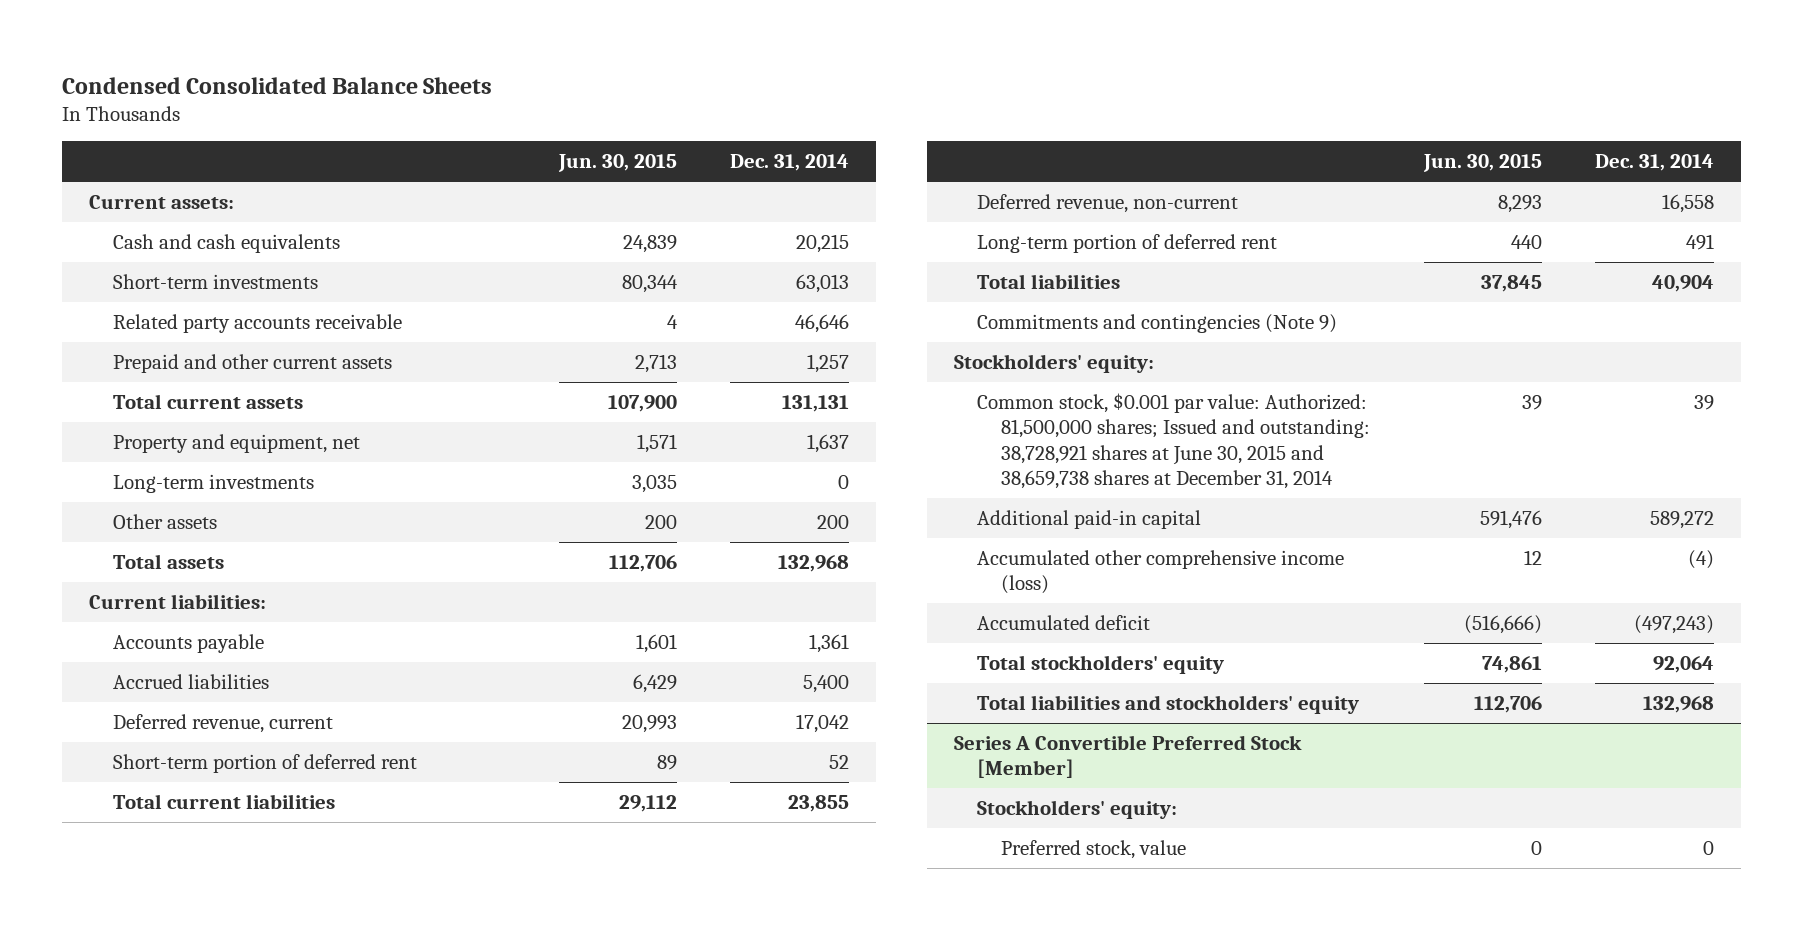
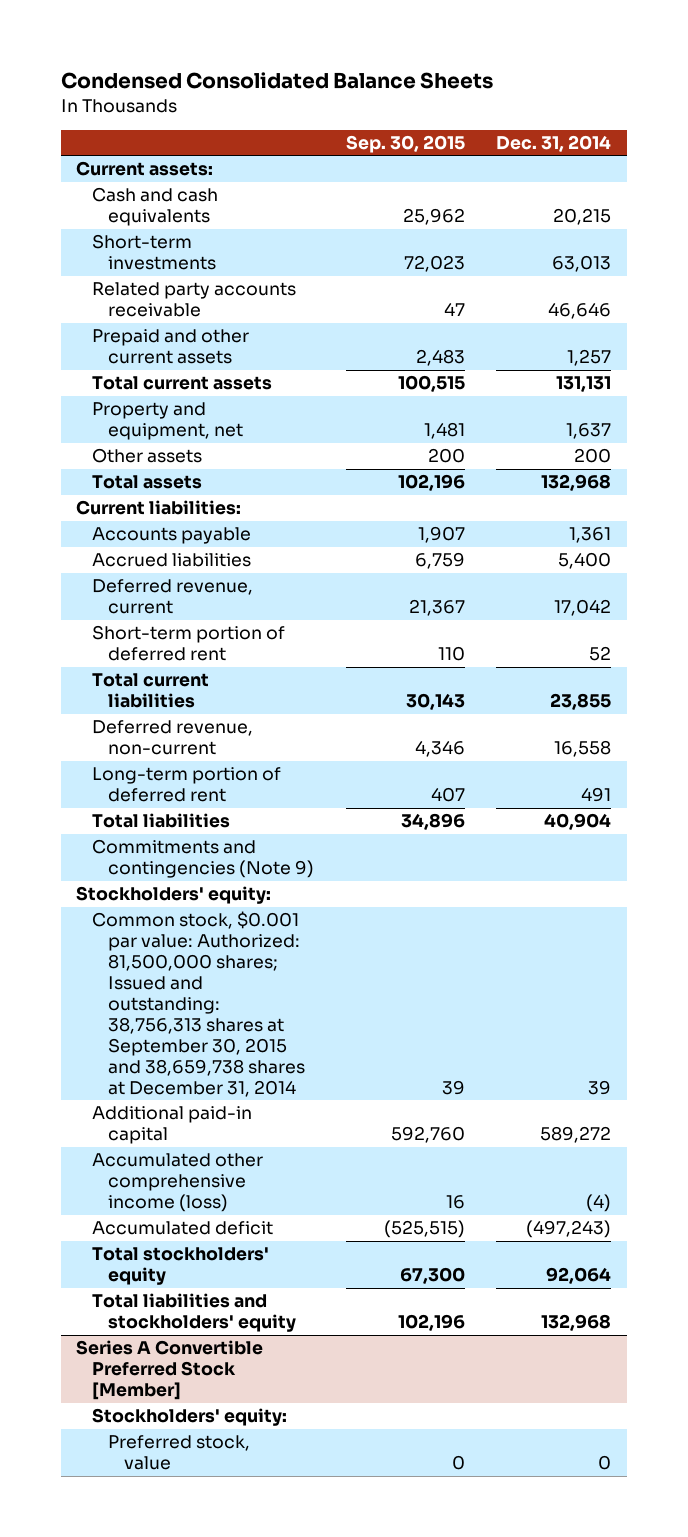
[557,154,677,173] Jun. 30, 2015 -> none
none -> [345,135,465,154] Sep. 30, 2015
[112,473,314,493] Long-term investments -> none
[977,392,1371,489] Common stock, $0.001 par value: Authorized: 81,500,000 shares; Issued and outstanding: 38,728,921 shares at June 30, 2015 and 38,659,738 shares at December 31, 2014 -> [92,911,306,1097] Common stock, $0.001 par value: Authorized: 81,500,000 shares; Issued and outstanding: 38,756,313 shares at September 30, 2015 and 38,659,738 shares at December 31, 2014

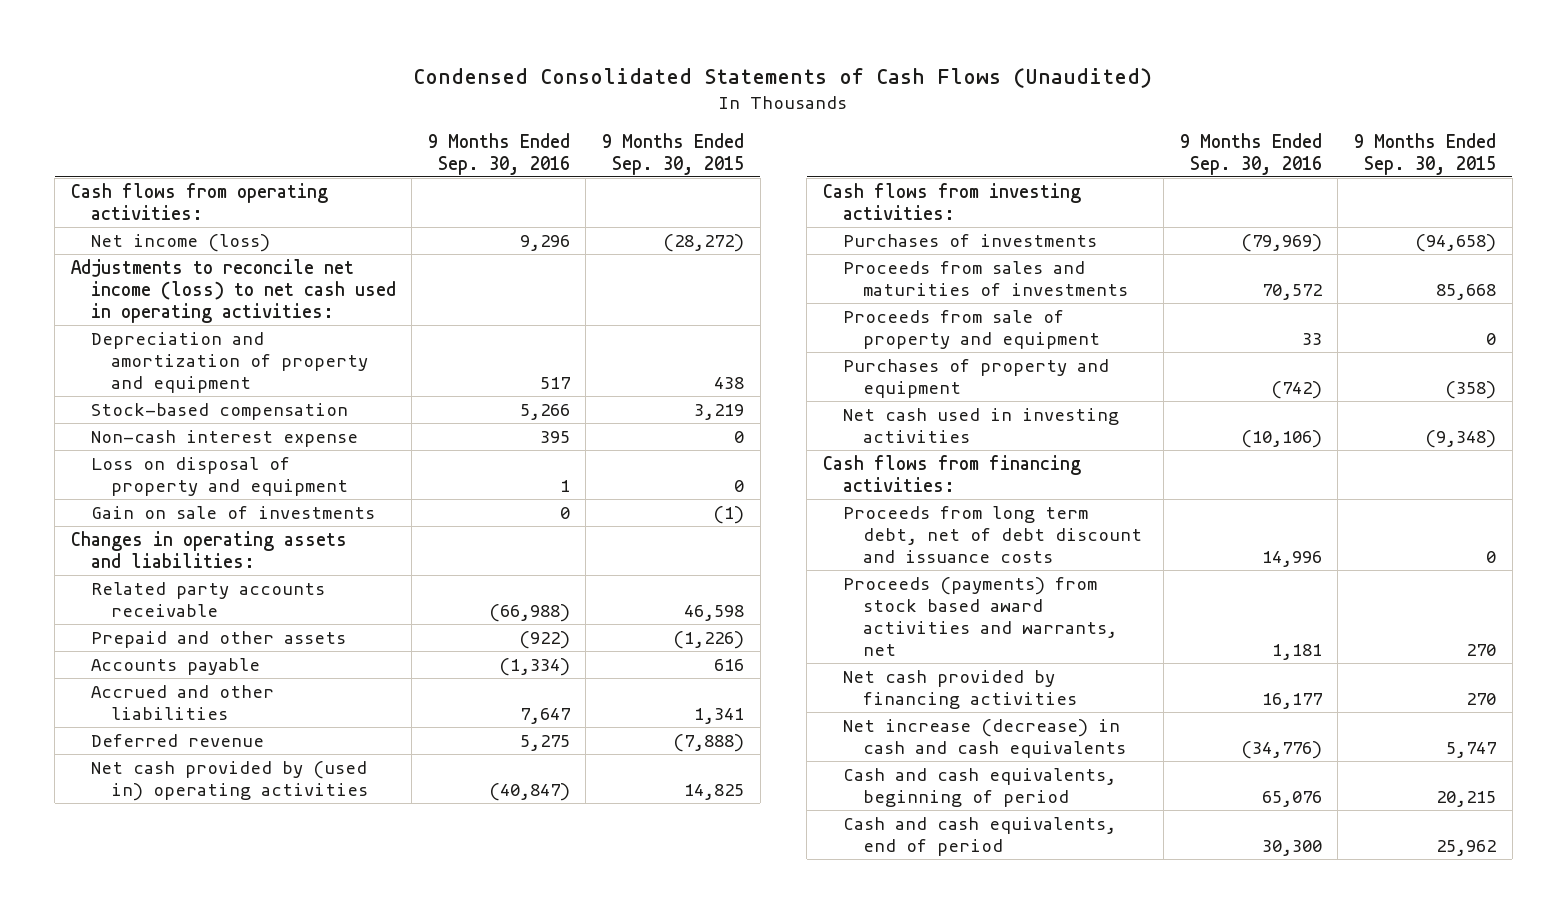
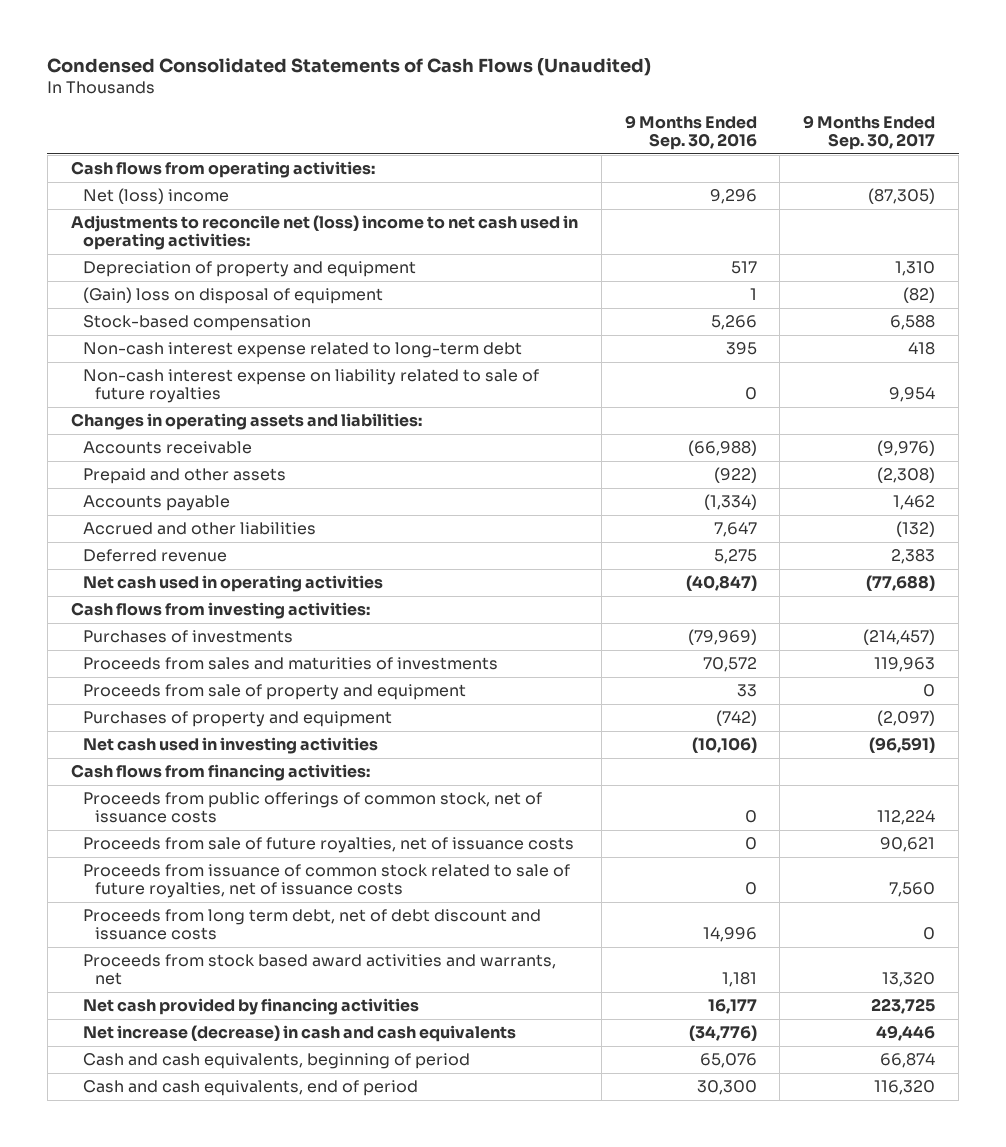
[602,132,745,175] 9 Months Ended Sep. 30, 2015 -> none
none -> [803,114,936,151] 9 Months Ended Sep. 30, 2017
[90,234,270,253] Net income (loss) -> [82,188,229,205] Net (loss) income
[70,259,396,323] Adjustments to reconcile net income (loss) to net cash used in operating activities: -> [70,215,578,251] Adjustments to reconcile net (loss) income to net cash used in operating activities:
[90,332,368,393] Depreciation and amortization of property and equipment -> [82,261,416,278] Depreciation of property and equipment
none -> [82,287,383,305] (Gain) loss on disposal of equipment
[90,457,348,496] Loss on disposal of property and equipment -> none
[90,506,375,520] Gain on sale of investments -> none
[90,430,358,448] Non-cash interest expense -> [82,342,522,359] Non-cash interest expense related to long-term debt
none -> [82,369,539,404] Non-cash interest expense on liability related to sale of future royalties
[90,582,325,617] Related party accounts receivable -> [82,441,252,455] Accounts receivable
[90,761,368,801] Net cash provided by (used in) operating activities -> [82,575,383,593] Net cash used in operating activities
none -> [82,792,542,824] Proceeds from public offerings of common stock, net of issuance costs
none -> [82,837,574,854] Proceeds from sale of future royalties, net of issuance costs
none -> [82,864,570,899] Proceeds from issuance of common stock related to sale of future royalties, net of issuance costs
[842,577,1117,656] Proceeds (payments) from stock based award activities and warrants, net -> [82,954,556,986] Proceeds from stock based award activities and warrants, net

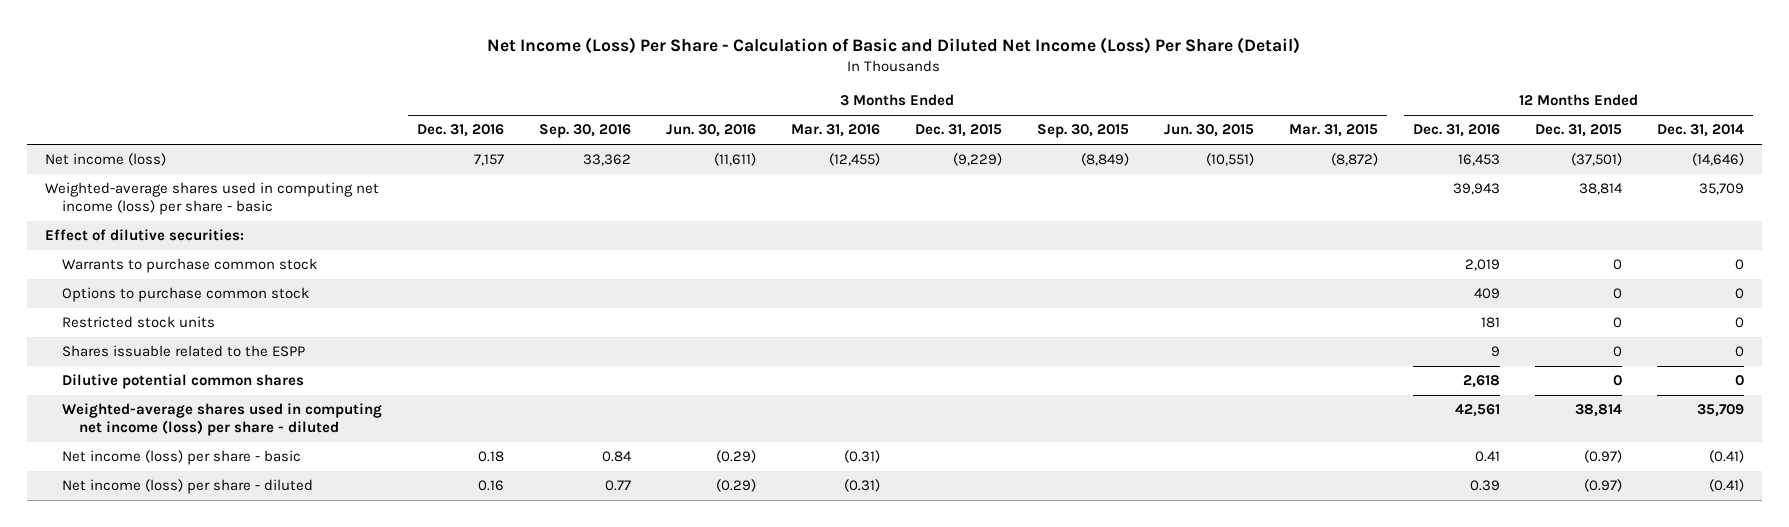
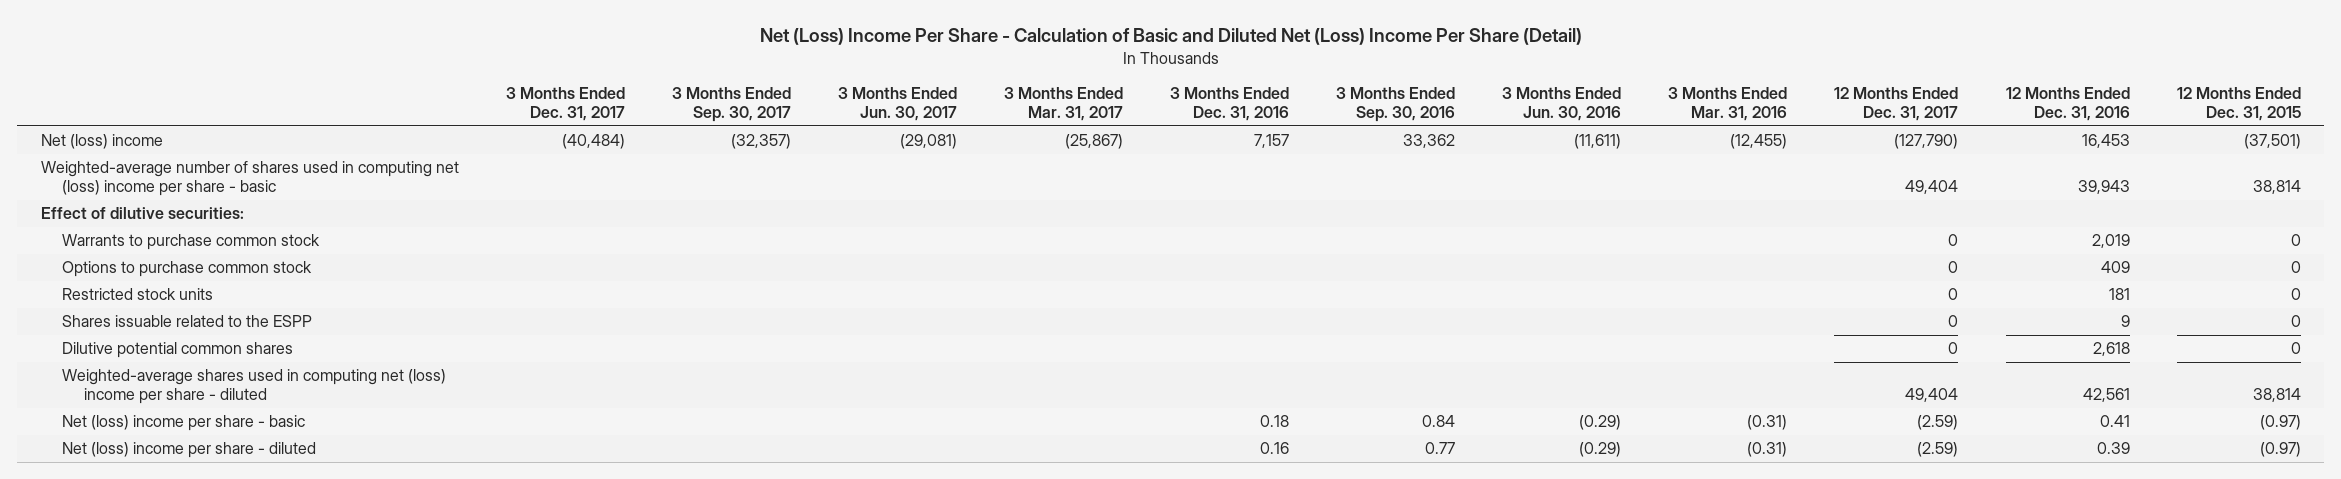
[487,36,1301,54] Net Income (Loss) Per Share - Calculation of Basic and Diluted Net Income (Loss) Per Share (Detail) -> [759,28,1582,46] Net (Loss) Income Per Share - Calculation of Basic and Diluted Net (Loss) Income Per Share (Detail)
[914,124,1002,138] Dec. 31, 2015 -> none
[1036,124,1129,139] Sep. 30, 2015 -> none
[1164,124,1255,138] Jun. 30, 2015 -> none
[1289,124,1379,138] Mar. 31, 2015 -> none
[1657,124,1745,138] Dec. 31, 2014 -> none
none -> [505,87,625,121] 3 Months Ended Dec. 31, 2017
none -> [671,87,791,122] 3 Months Ended Sep. 30, 2017
none -> [838,87,958,121] 3 Months Ended Jun. 30, 2017
none -> [1004,87,1124,121] 3 Months Ended Mar. 31, 2017
none -> [1834,87,1959,121] 12 Months Ended Dec. 31, 2017
[44,153,166,167] Net income (loss) -> [40,134,163,150] Net (loss) income
[44,182,379,215] Weighted-average shares used in computing net income (loss) per share - basic -> [40,161,459,197] Weighted-average number of shares used in computing net (loss) income per share - basic
[61,403,382,436] Weighted-average shares used in computing net income (loss) per share - diluted -> [62,369,447,405] Weighted-average shares used in computing net (loss) income per share - diluted
[61,450,301,466] Net income (loss) per share - basic -> [62,415,306,432] Net (loss) income per share - basic
[61,479,313,495] Net income (loss) per share - diluted -> [62,442,317,459] Net (loss) income per share - diluted

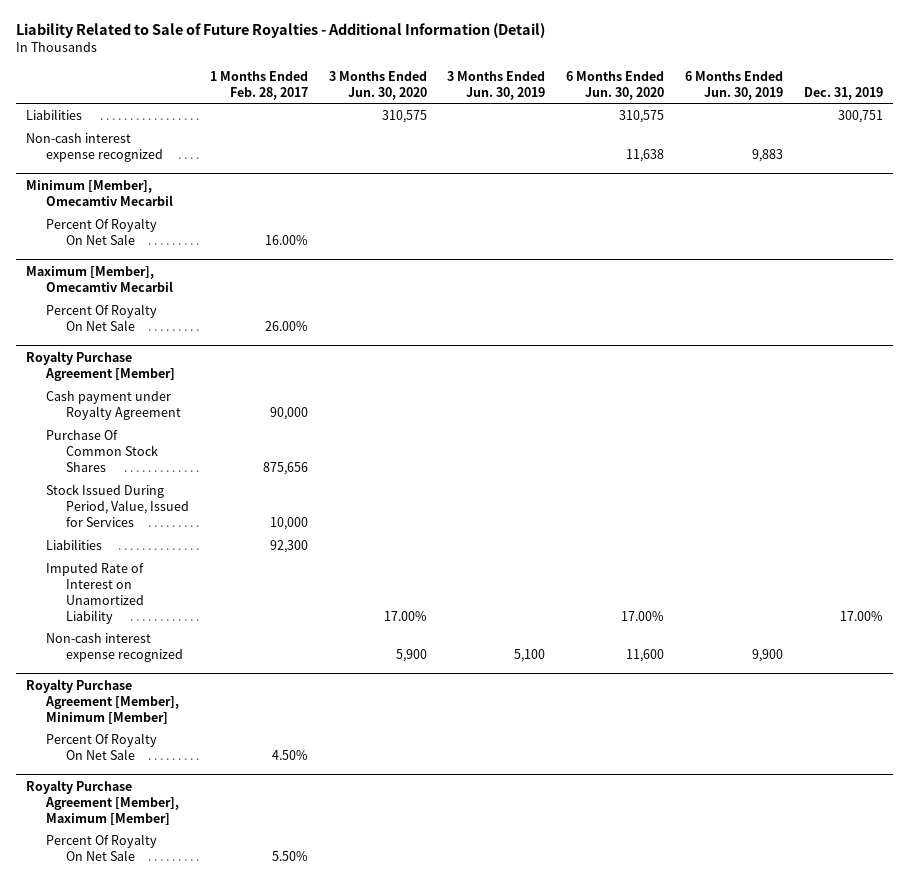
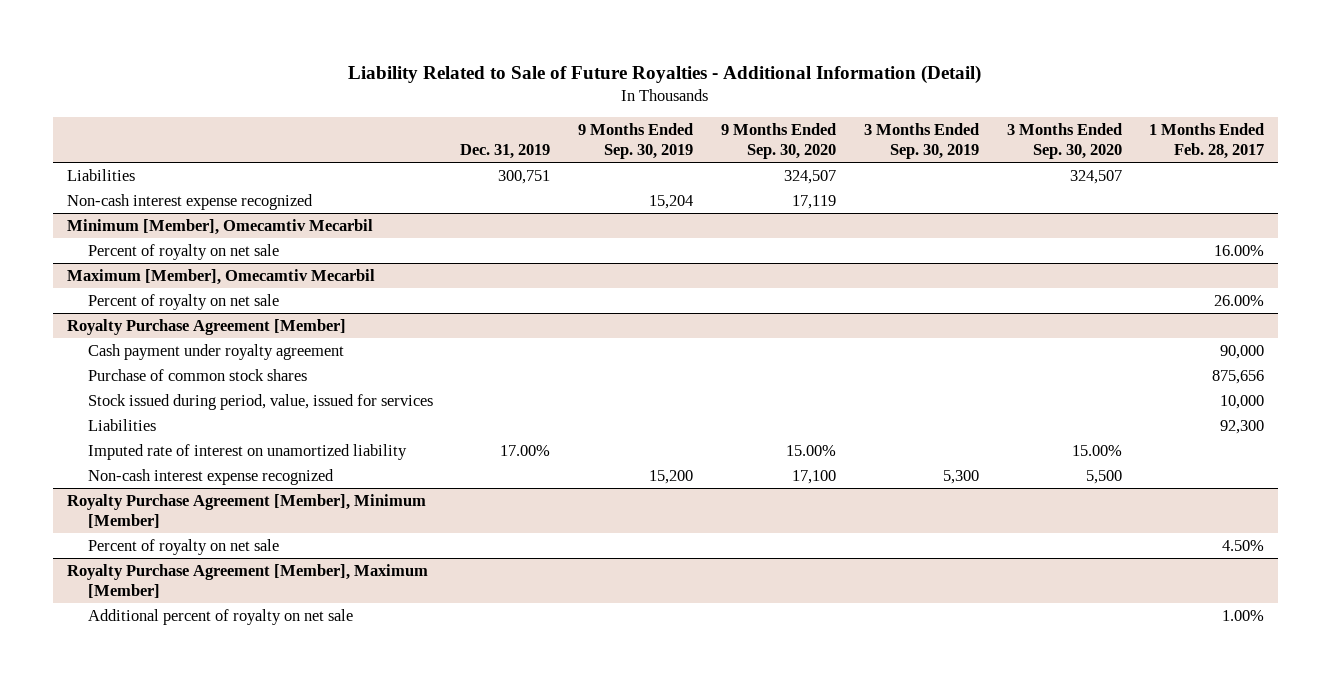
[328,70,427,100] 3 Months Ended Jun. 30, 2020 -> none
[447,70,546,100] 3 Months Ended Jun. 30, 2019 -> none
[566,70,665,100] 6 Months Ended Jun. 30, 2020 -> none
[685,70,784,100] 6 Months Ended Jun. 30, 2019 -> none
none -> [578,123,694,160] 9 Months Ended Sep. 30, 2019
none -> [720,123,836,160] 9 Months Ended Sep. 30, 2020
none -> [863,123,979,160] 3 Months Ended Sep. 30, 2019
none -> [1006,123,1122,160] 3 Months Ended Sep. 30, 2020
[45,217,157,245] Percent Of Royalty On Net Sale -> [87,243,279,260] Percent of royalty on net sale
[45,303,157,331] Percent Of Royalty On Net Sale -> [87,293,279,310] Percent of royalty on net sale
[45,390,181,420] Cash payment under Royalty Agreement -> [87,343,344,360] Cash payment under royalty agreement
[45,429,158,472] Purchase Of Common Stock Shares -> [87,368,307,381] Purchase of common stock shares
[45,483,189,527] Stock Issued During Period, Value, Issued for Services -> [87,393,433,410] Stock issued during period, value, issued for services
[45,562,144,624] Imputed Rate of Interest on Unamortized Liability -> [87,443,407,460] Imputed rate of interest on unamortized liability
[45,732,157,760] Percent Of Royalty On Net Sale -> [87,538,279,555] Percent of royalty on net sale
[45,833,157,861] Percent Of Royalty On Net Sale -> [87,608,353,625] Additional percent of royalty on net sale
[271,850,308,861] 5.50% -> [1222,609,1265,621] 1.00%

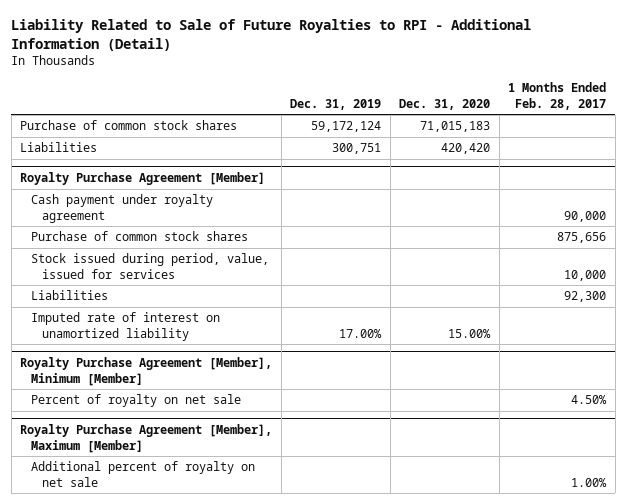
[348,64,982,84] Liability Related to Sale of Future Royalties - Additional Information (Detail) -> [11,18,532,51] Liability Related to Sale of Future Royalties to RPI - Additional Information (Detail)
[578,123,694,160] 9 Months Ended Sep. 30, 2019 -> none
[720,123,836,160] 9 Months Ended Sep. 30, 2020 -> none
[863,123,979,160] 3 Months Ended Sep. 30, 2019 -> none
[1006,123,1122,160] 3 Months Ended Sep. 30, 2020 -> none
none -> [399,98,491,110] Dec. 31, 2020
none -> [20,120,238,131] Purchase of common stock shares
[66,193,313,210] Non-cash interest expense recognized -> none
[66,218,373,235] Minimum [Member], Omecamtiv Mecarbil -> none
[87,243,279,260] Percent of royalty on net sale -> none
[66,268,375,285] Maximum [Member], Omecamtiv Mecarbil -> none
[87,293,279,310] Percent of royalty on net sale -> none
[87,468,334,485] Non-cash interest expense recognized -> none

